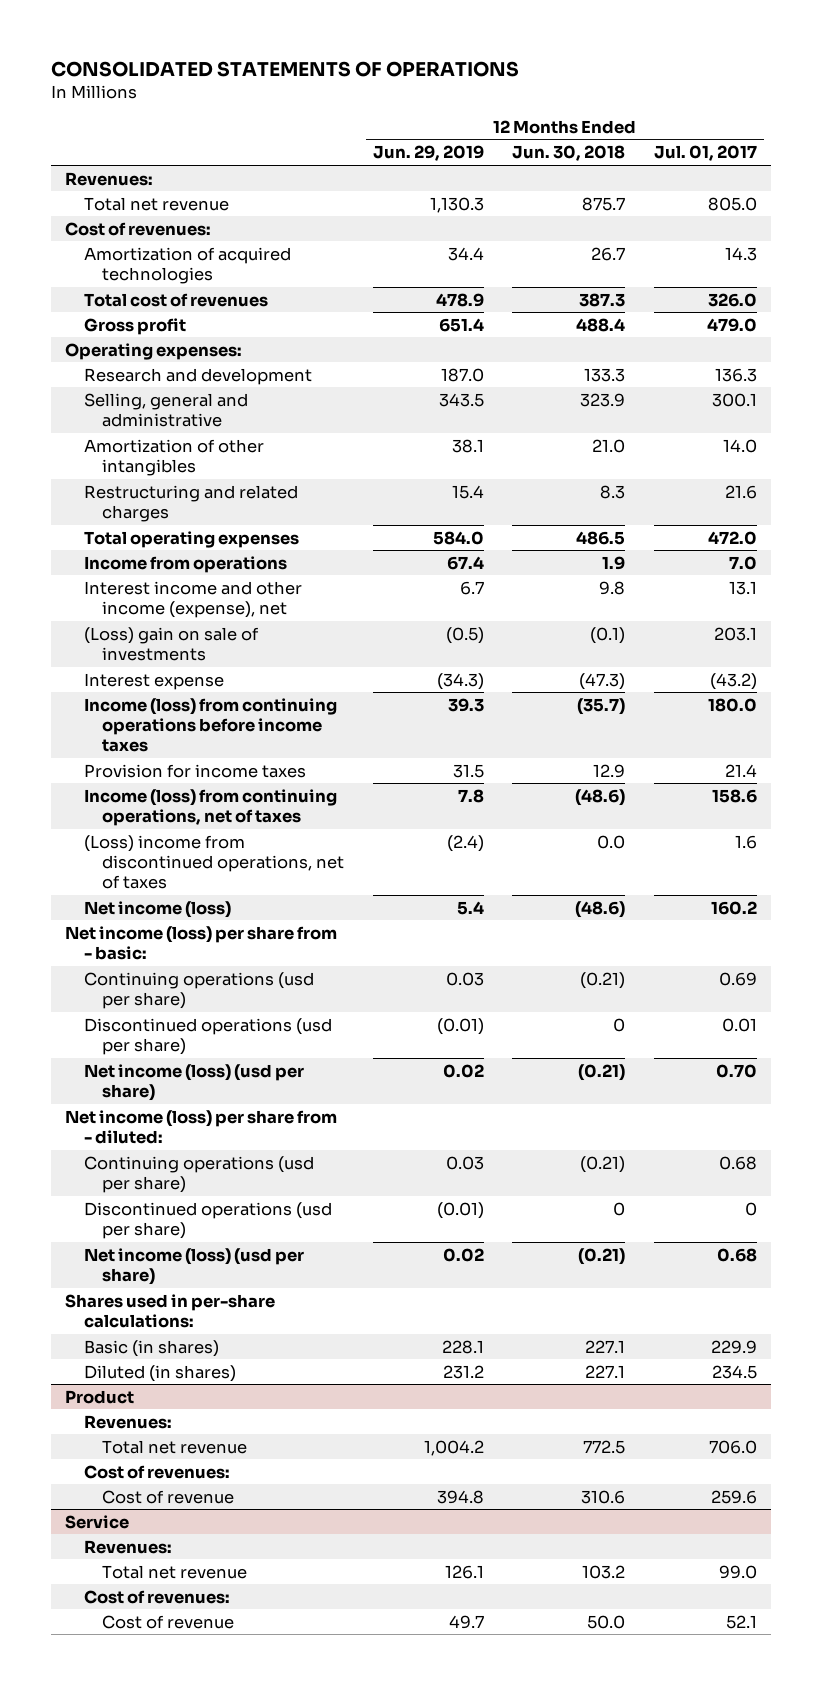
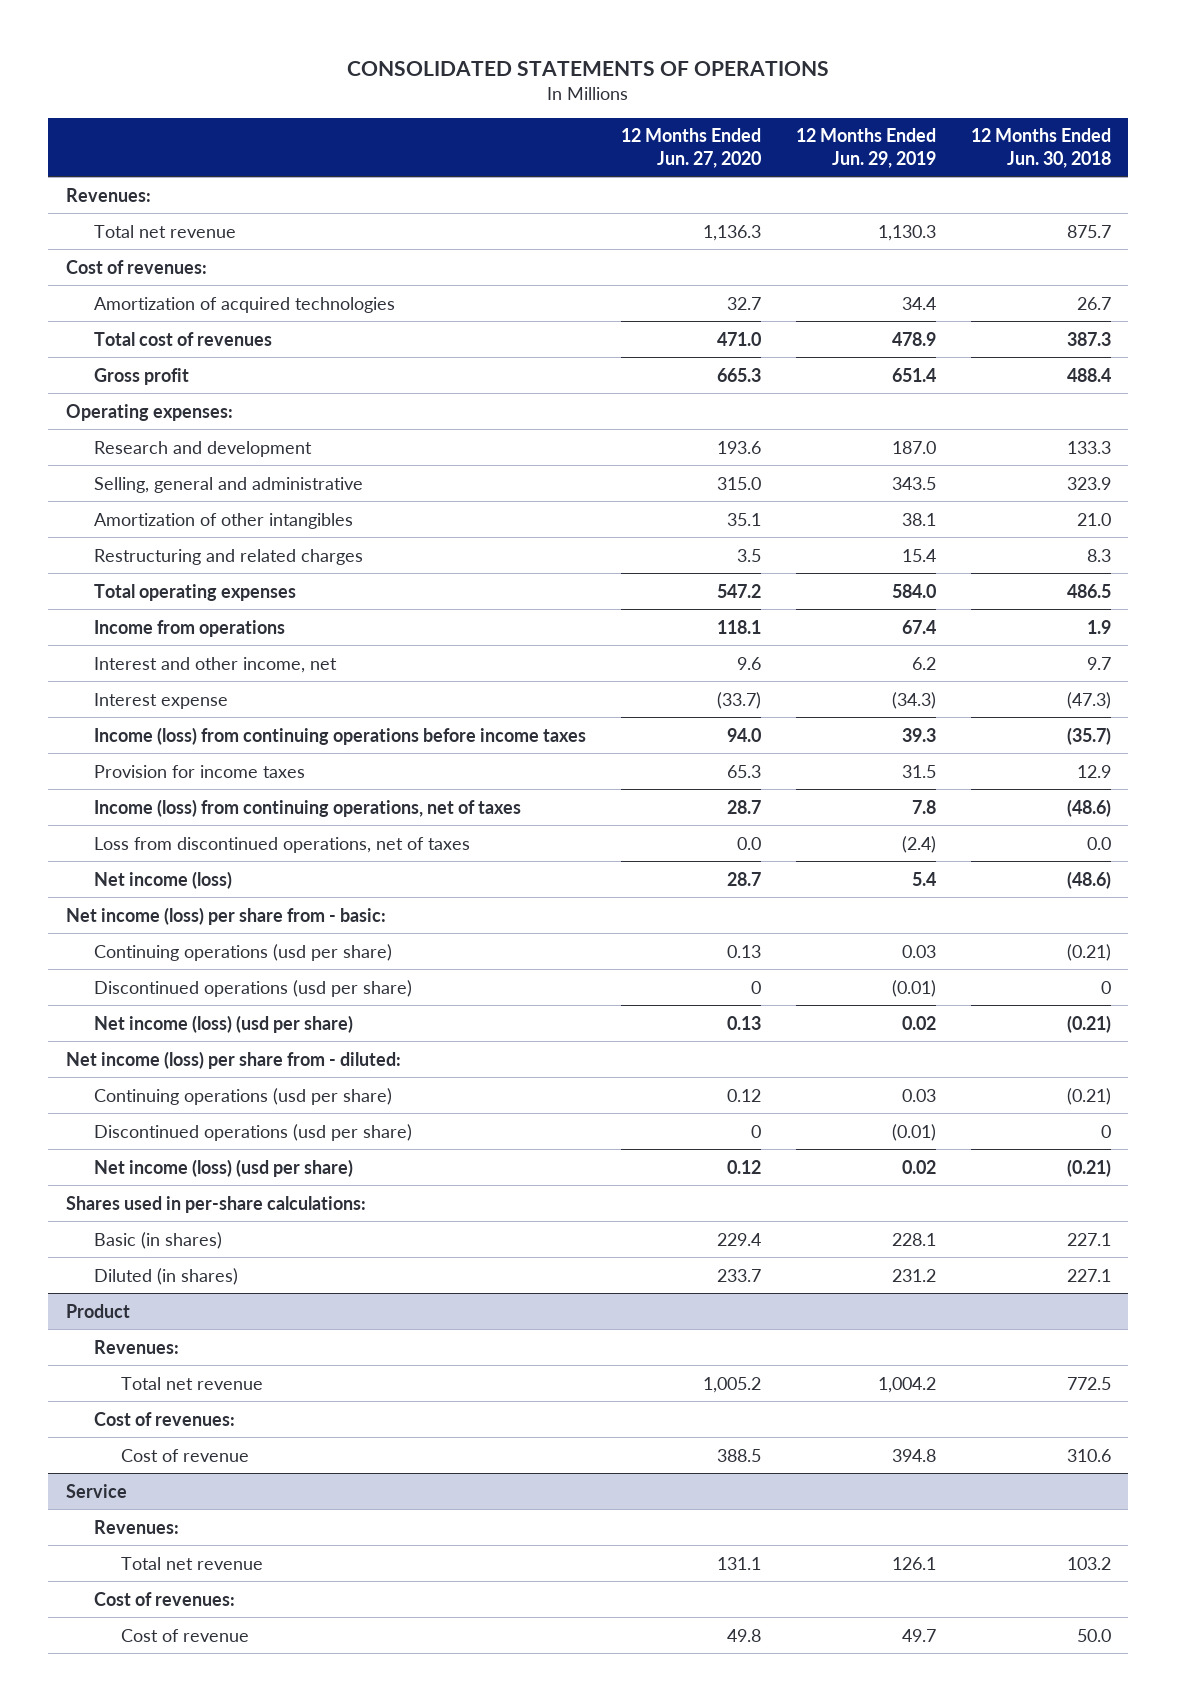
[654,145,758,162] Jul. 01, 2017 -> none
none -> [620,128,761,168] 12 Months Ended Jun. 27, 2020
[83,626,259,661] (Loss) gain on sale of investments -> none
[83,580,302,618] Interest income and other income (expense), net -> [93,656,337,673] Interest and other income, net
[459,580,484,595] 6.7 -> [911,656,936,670] 6.2
[599,580,626,595] 9.8 -> [1086,656,1111,670] 9.7
[83,834,345,890] (Loss) income from discontinued operations, net of taxes -> [93,836,470,853] Loss from discontinued operations, net of taxes

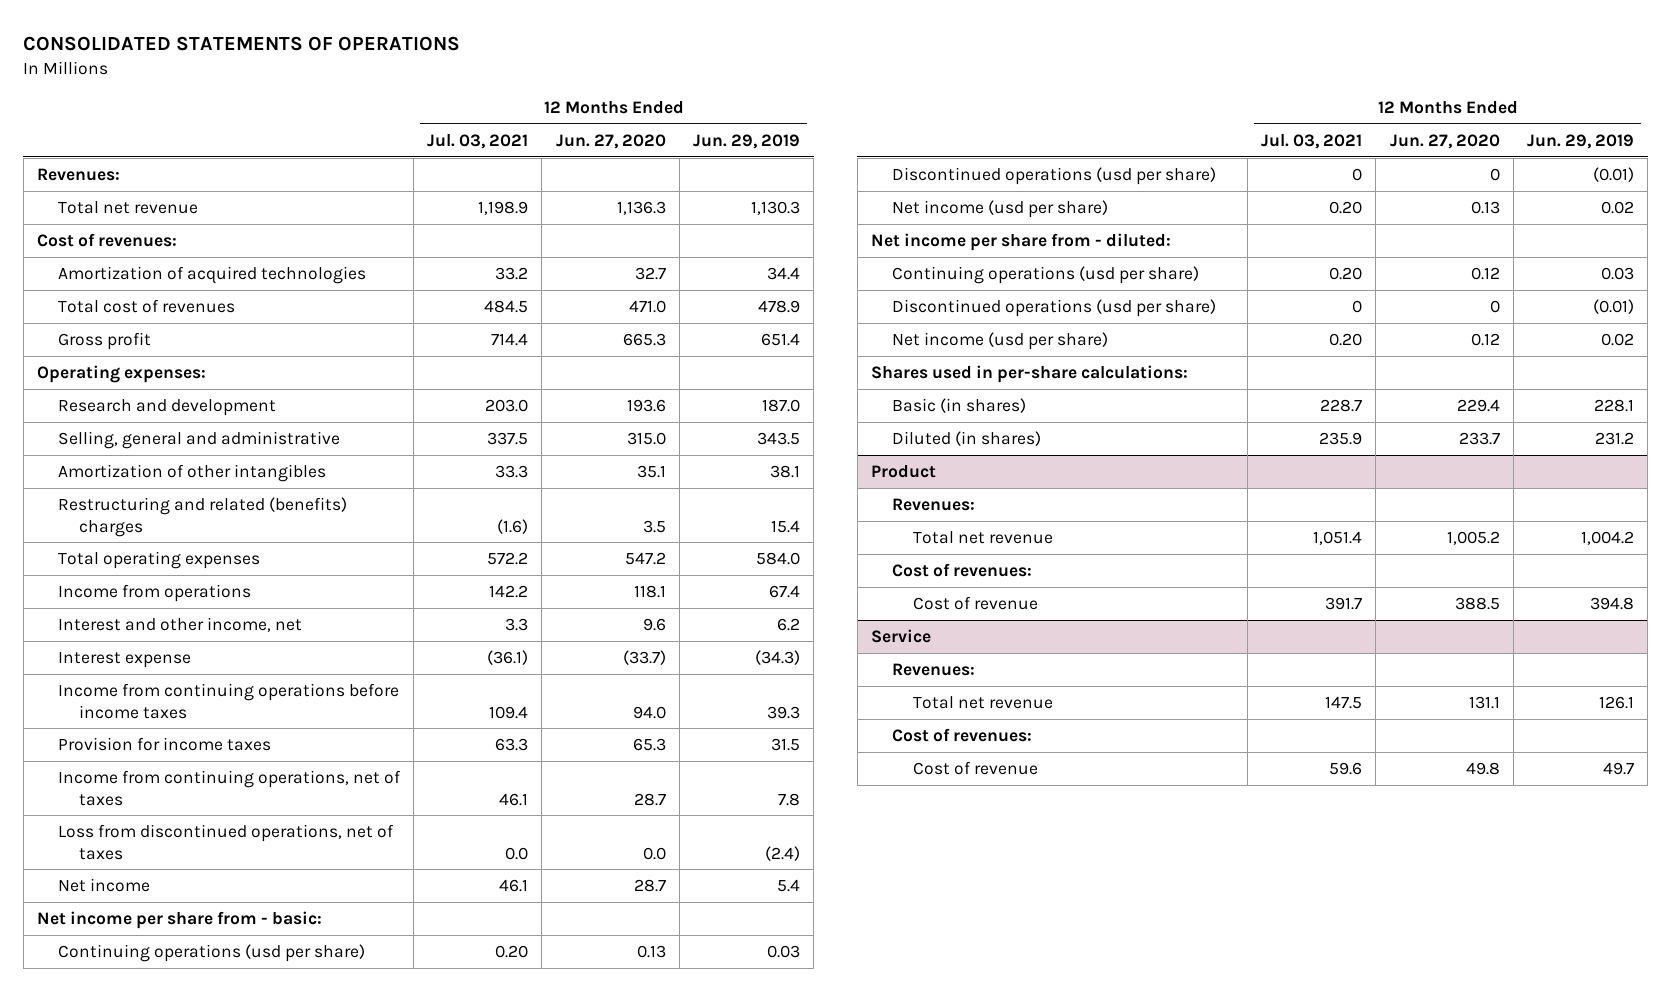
[970,128,1111,168] 12 Months Ended Jun. 30, 2018 -> none
none -> [427,133,529,149] Jul. 03, 2021
[93,548,363,565] Restructuring and related charges -> [57,496,347,537] Restructuring and related (benefits) charges
[93,726,586,745] Income (loss) from continuing operations before income taxes -> [57,682,399,719] Income from continuing operations before income taxes
[93,798,521,817] Income (loss) from continuing operations, net of taxes -> [57,769,401,806] Income from continuing operations, net of taxes
[93,870,232,889] Net income (loss) -> [57,877,150,892] Net income
[65,906,386,925] Net income (loss) per share from - basic: -> [36,910,322,929] Net income per share from - basic:
[93,1014,353,1033] Net income (loss) (usd per share) -> [891,199,1108,218] Net income (usd per share)
[65,1050,401,1069] Net income (loss) per share from - diluted: -> [870,232,1171,251] Net income per share from - diluted:
[93,1158,353,1177] Net income (loss) (usd per share) -> [891,331,1108,350] Net income (usd per share)

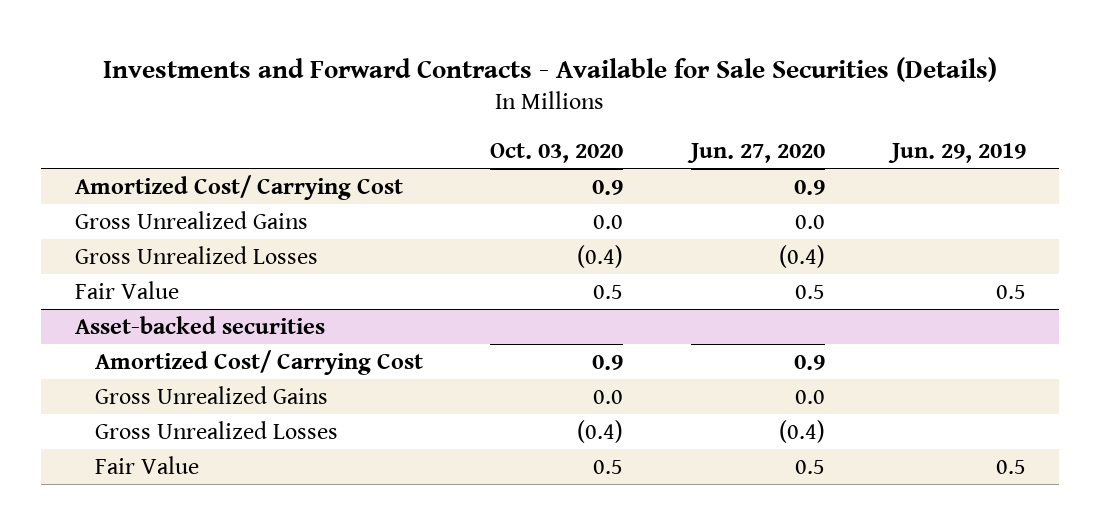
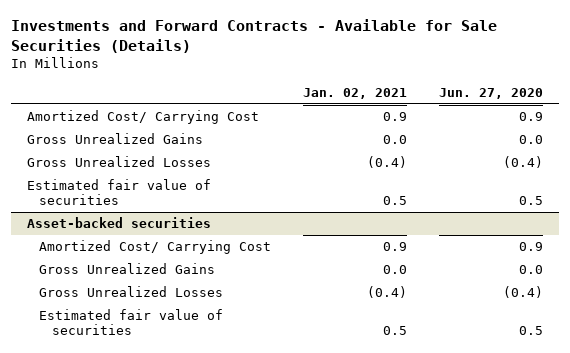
[490,143,624,164] Oct. 03, 2020 -> none
[887,143,1026,164] Jun. 29, 2019 -> none
none -> [303,88,408,100] Jan. 02, 2021
[74,280,179,299] Fair Value -> [26,179,211,206] Estimated fair value of securities
[95,455,200,474] Fair Value -> [39,309,224,336] Estimated fair value of securities

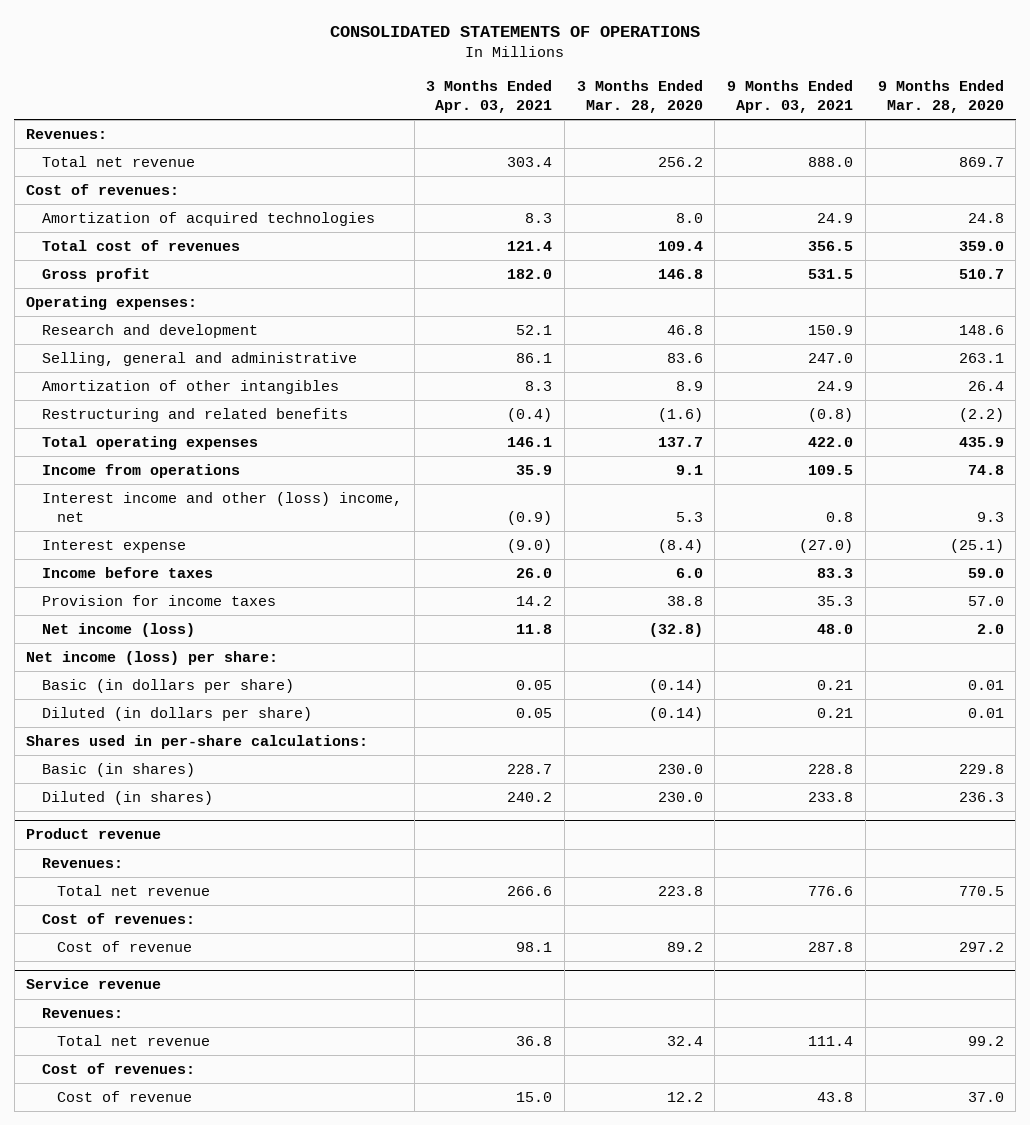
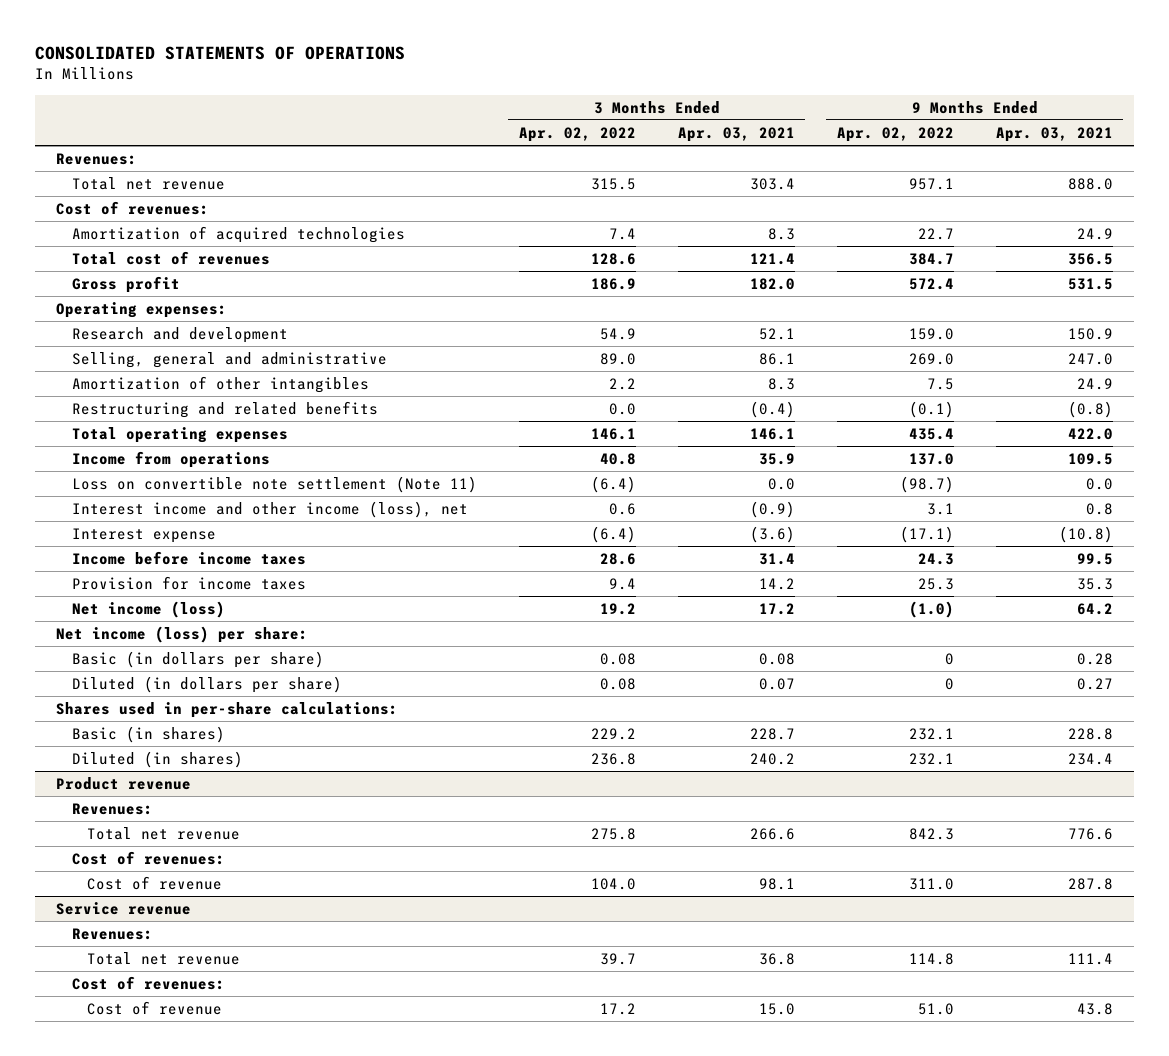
[576,79,703,113] 3 Months Ended Mar. 28, 2020 -> none
[877,79,1004,113] 9 Months Ended Mar. 28, 2020 -> none
none -> [518,126,636,142] Apr. 02, 2022
none -> [836,126,954,142] Apr. 02, 2022
none -> [71,475,477,493] Loss on convertible note settlement (Note 11)
[41,492,402,522] Interest income and other (loss) income, net -> [71,500,468,518] Interest income and other income (loss), net
[507,539,553,554] (9.0) -> [749,525,795,543] (3.6)
[799,539,854,554] (27.0) -> [1058,525,1113,543] (10.8)
[41,567,213,579] Income before taxes -> [71,550,306,565] Income before income taxes
[516,568,553,579] 26.0 -> [758,552,795,565] 31.4
[817,568,854,579] 83.3 -> [1076,552,1113,565] 99.5
[516,624,553,635] 11.8 -> [758,602,795,615] 17.2
[817,624,854,635] 48.0 -> [1076,602,1113,615] 64.2
[516,680,553,691] 0.05 -> [758,652,795,665] 0.08
[817,680,854,691] 0.21 -> [1076,652,1113,665] 0.28
[516,708,553,719] 0.05 -> [758,677,795,690] 0.07
[817,708,854,719] 0.21 -> [1076,677,1113,690] 0.27
[808,792,854,803] 233.8 -> [1067,752,1113,765] 234.4

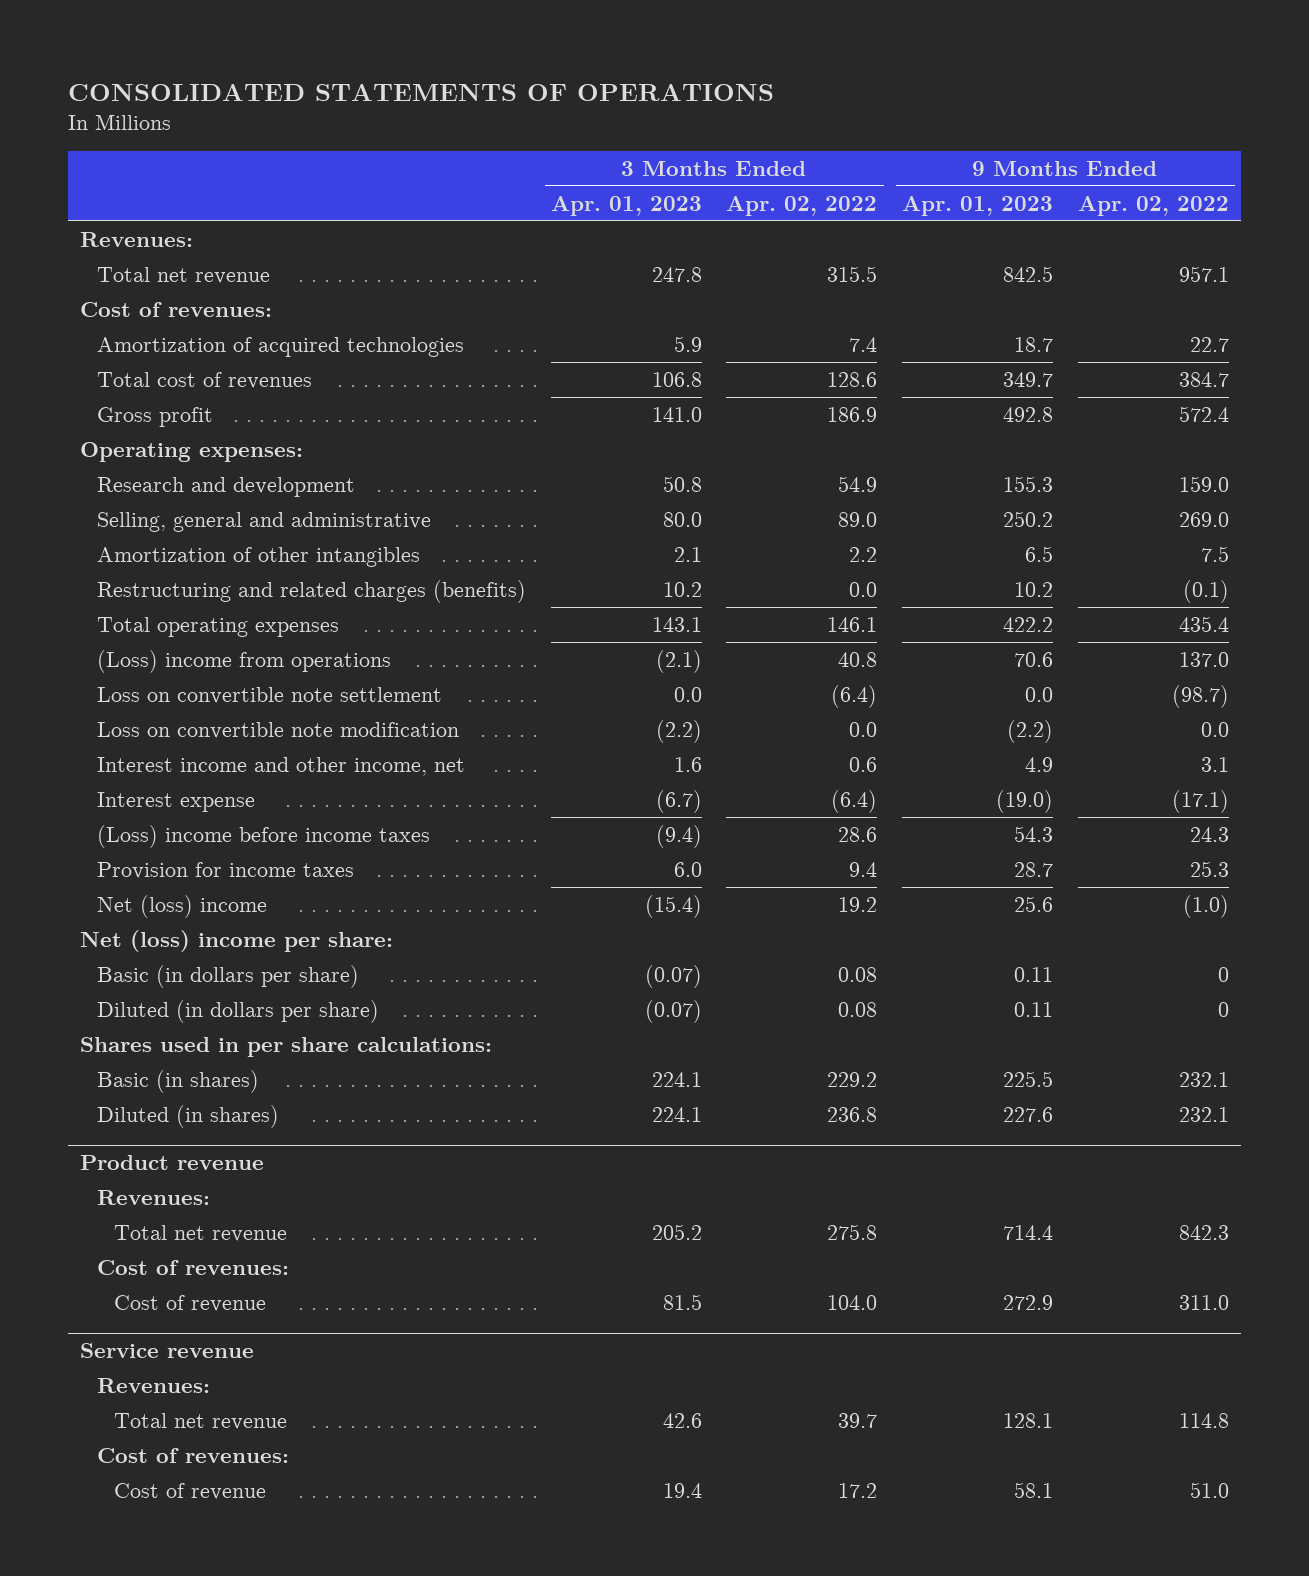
[677,126,795,142] Apr. 03, 2021 -> none
[995,126,1113,142] Apr. 03, 2021 -> none
none -> [550,195,702,216] Apr. 01, 2023
none -> [902,195,1054,216] Apr. 01, 2023
[71,400,378,418] Restructuring and related benefits -> [97,579,527,603] Restructuring and related charges (benefits)
[71,450,270,468] Income from operations -> [97,649,392,673] (Loss) income from operations
[71,475,477,493] Loss on convertible note settlement (Note 11) -> [97,686,443,704] Loss on convertible note settlement
none -> [97,721,460,739] Loss on convertible note modification
[71,500,468,518] Interest income and other income (loss), net -> [97,756,466,776] Interest income and other income, net
[71,550,306,565] Income before income taxes -> [97,824,431,848] (Loss) income before income taxes
[71,600,225,618] Net income (loss) -> [97,894,268,918] Net (loss) income
[56,625,309,643] Net income (loss) per share: -> [79,929,393,952] Net (loss) income per share:
[56,701,399,718] Shares used in per-share calculations: -> [79,1036,492,1057] Shares used in per share calculations:

